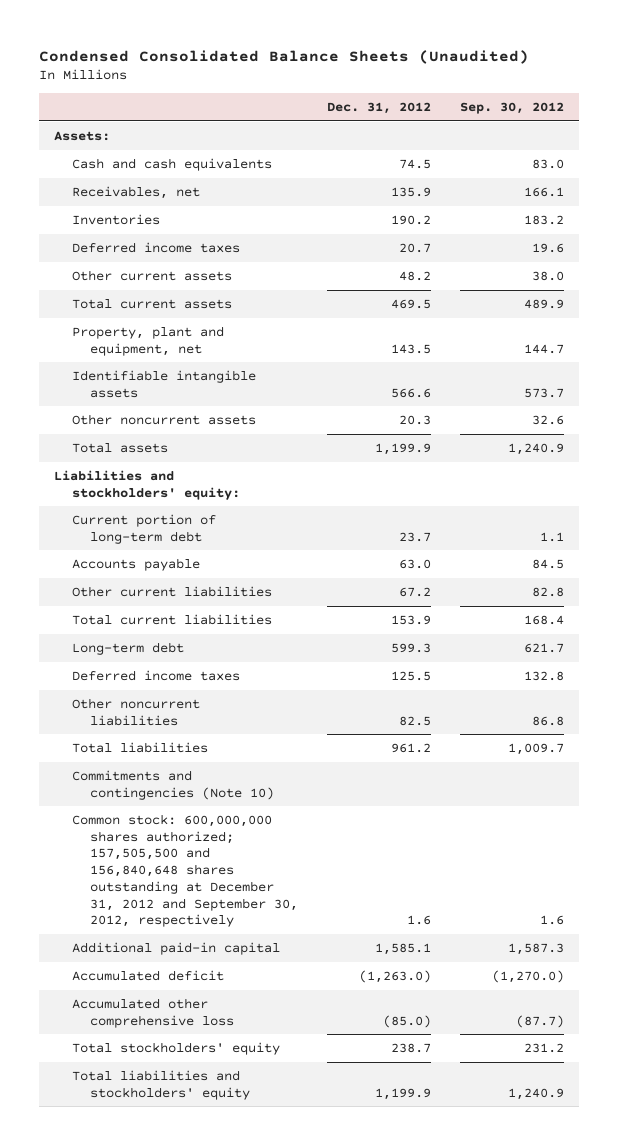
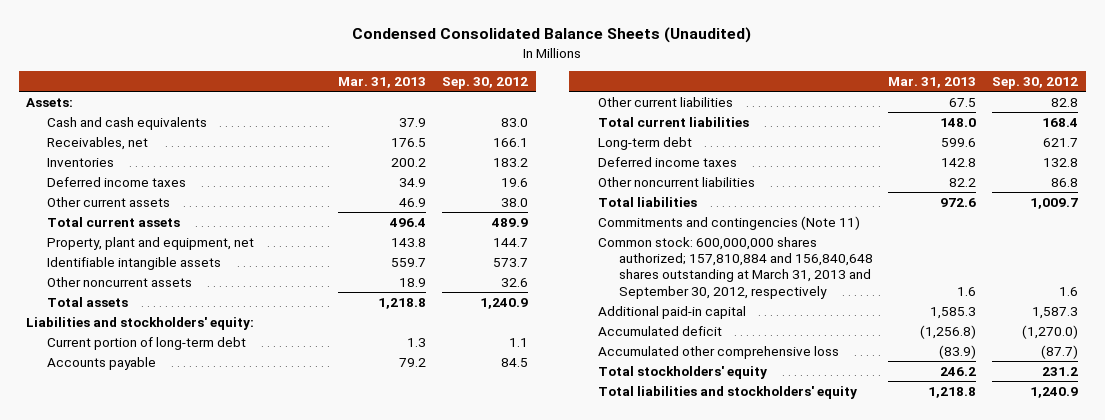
[327,101,432,114] Dec. 31, 2012 -> none
none -> [337,76,426,88] Mar. 31, 2013
[71,769,275,800] Commitments and contingencies (Note 10) -> [597,215,860,230] Commitments and contingencies (Note 11)
[71,813,299,928] Common stock: 600,000,000 shares authorized; 157,505,500 and 156,840,648 shares outstanding at December 31, 2012 and September 30, 2012, respectively -> [597,236,873,299] Common stock: 600,000,000 shares authorized; 157,810,884 and 156,840,648 shares outstanding at March 31, 2013 and September 30, 2012, respectively

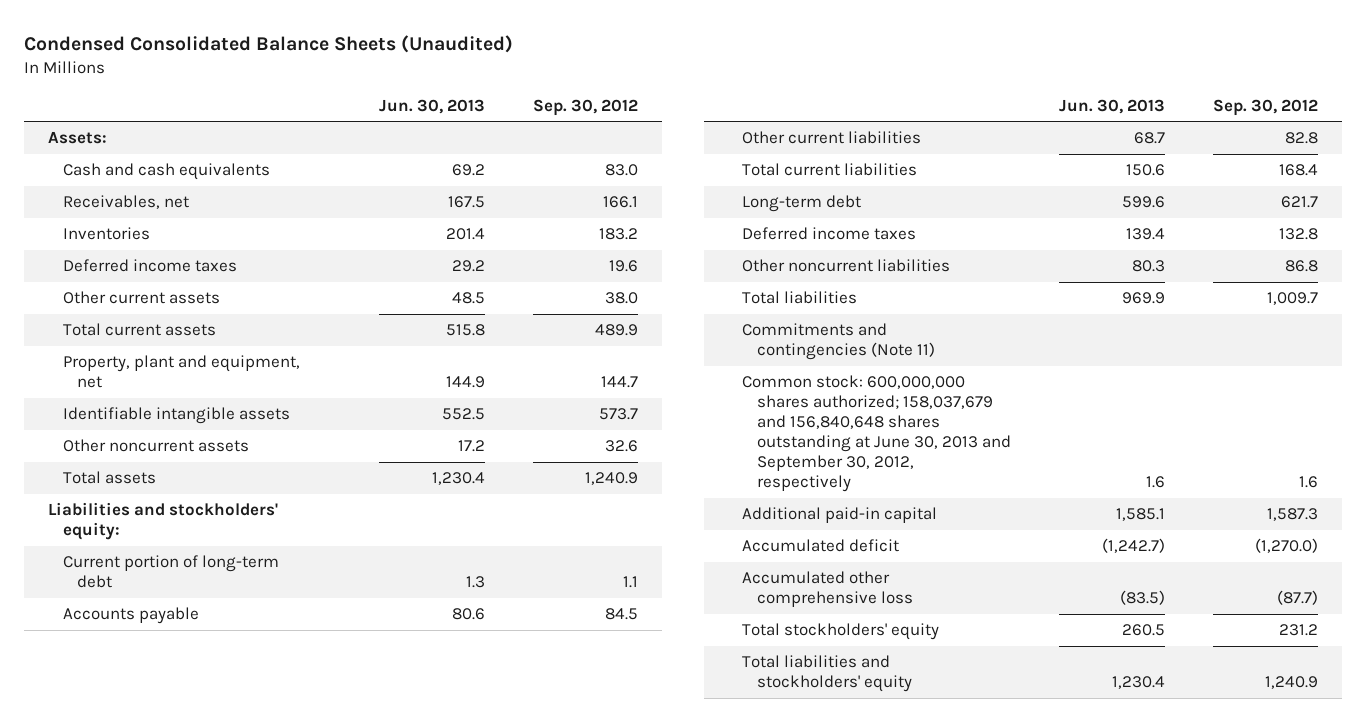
[337,76,426,88] Mar. 31, 2013 -> none
none -> [379,98,486,114] Jun. 30, 2013
[597,236,873,299] Common stock: 600,000,000 shares authorized; 157,810,884 and 156,840,648 shares outstanding at March 31, 2013 and September 30, 2012, respectively -> [742,375,1012,493] Common stock: 600,000,000 shares authorized; 158,037,679 and 156,840,648 shares outstanding at June 30, 2013 and September 30, 2012, respectively

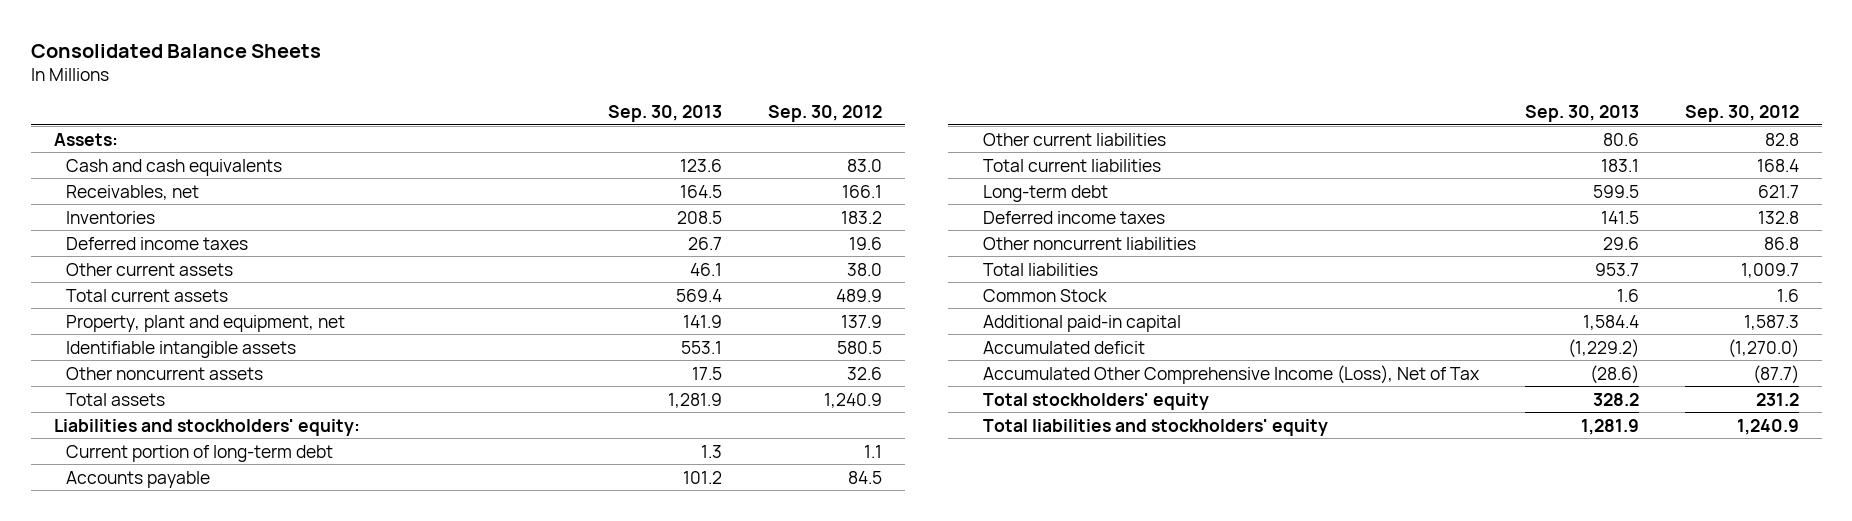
[23,35,513,54] Condensed Consolidated Balance Sheets (Unaudited) -> [30,43,321,58] Consolidated Balance Sheets
[379,98,486,114] Jun. 30, 2013 -> none
none -> [607,104,722,122] Sep. 30, 2013
[600,376,638,389] 144.7 -> [840,314,882,328] 137.9
[598,408,638,421] 573.7 -> [836,340,882,354] 580.5
[742,323,936,361] Commitments and contingencies (Note 11) -> none
[742,375,1012,493] Common stock: 600,000,000 shares authorized; 158,037,679 and 156,840,648 shares outstanding at June 30, 2013 and September 30, 2012, respectively -> [983,288,1109,302] Common Stock
[742,571,914,608] Accumulated other comprehensive loss -> [983,364,1481,384] Accumulated Other Comprehensive Income (Loss), Net of Tax

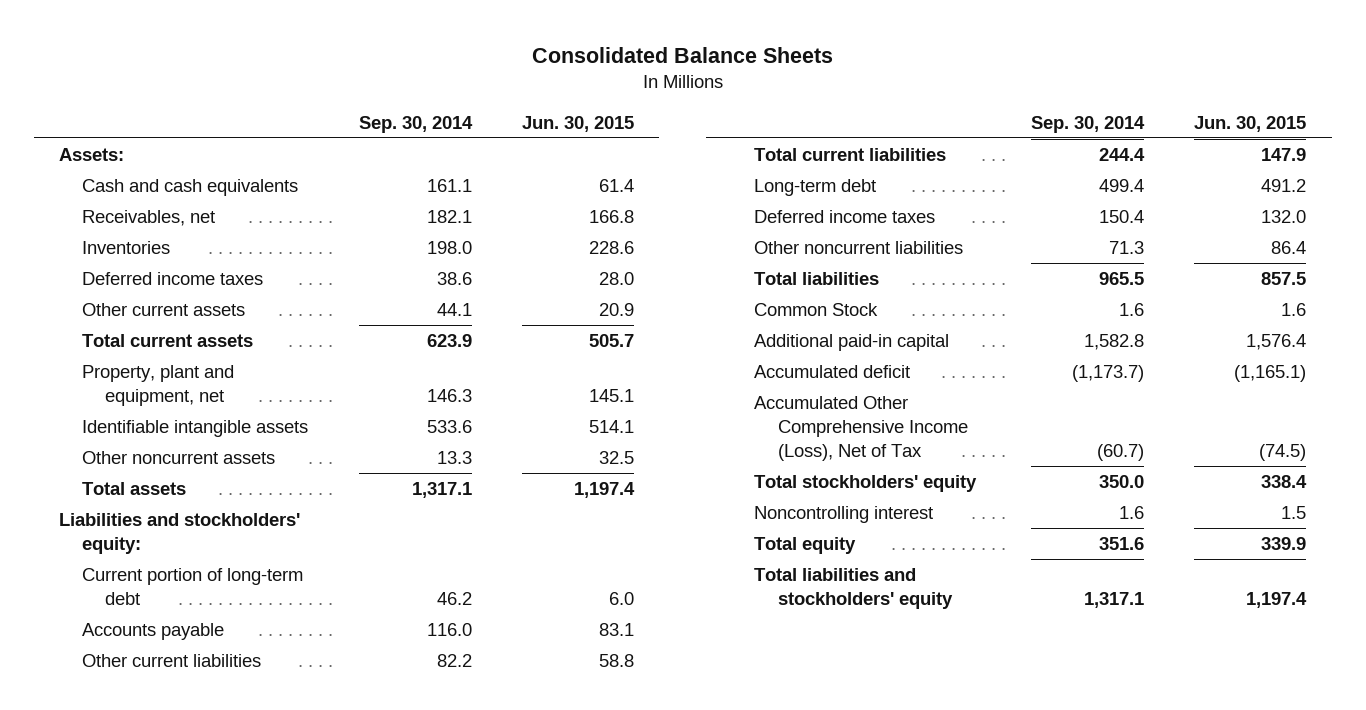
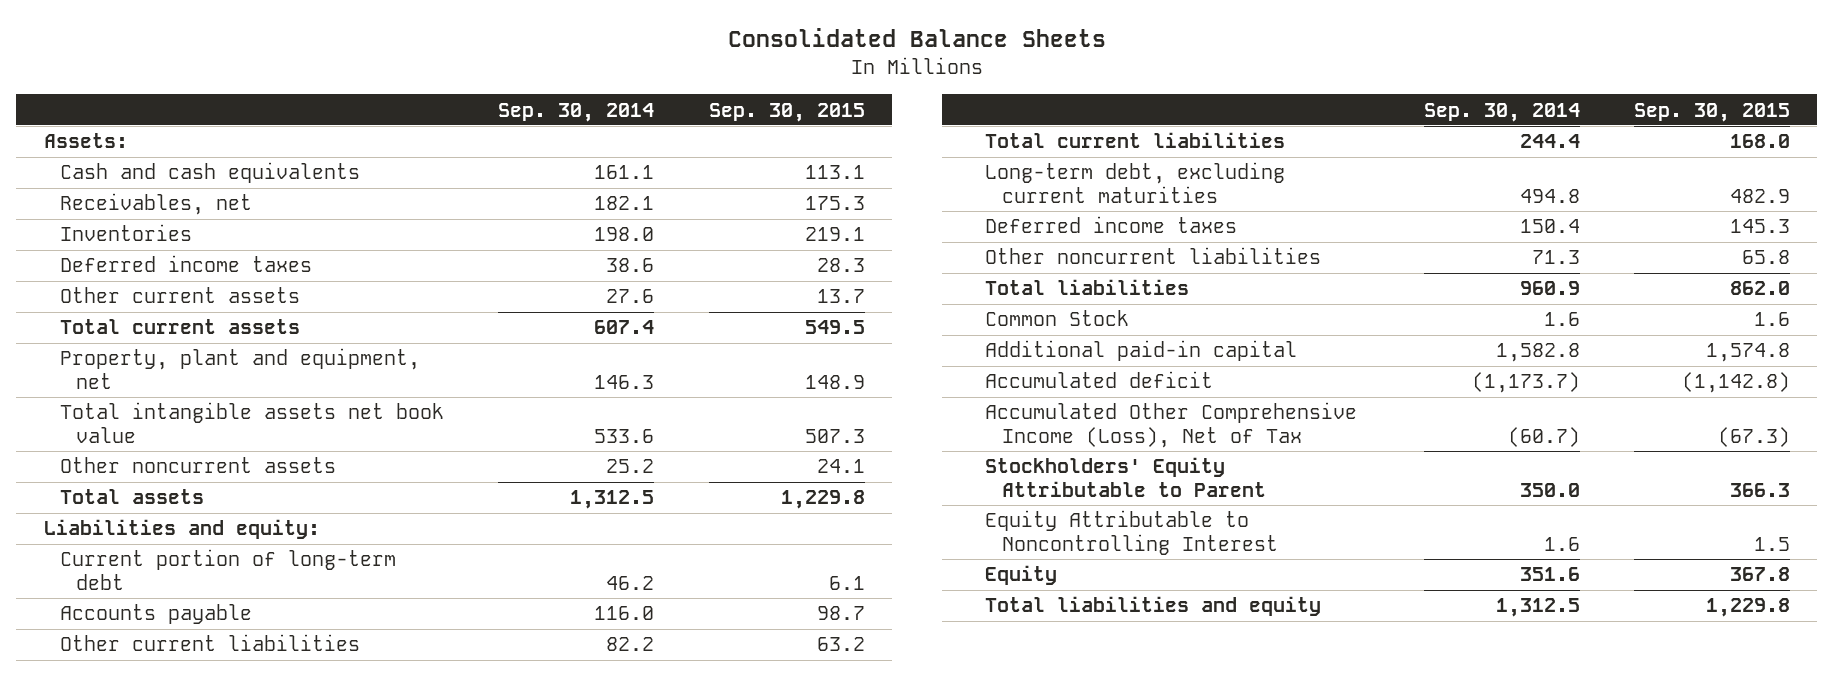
[522,115,635,132] Jun. 30, 2015 -> none
none -> [708,102,865,122] Sep. 30, 2015
[436,302,472,316] 44.1 -> [606,289,655,304] 27.6
[426,333,472,347] 623.9 -> [594,320,655,335] 607.4
[82,419,309,437] Identifiable intangible assets -> [59,402,444,443] Total intangible assets net book value
[436,450,472,464] 13.3 -> [606,459,655,474] 25.2
[411,481,472,498] 1,317.1 -> [570,490,655,510] 1,312.5
[59,512,301,554] Liabilities and stockholders' equity: -> [43,519,320,540] Liabilities and equity:
[754,178,877,196] Long-term debt -> [985,162,1286,203] Long-term debt, excluding current maturities
[1098,178,1144,192] 499.4 -> [1519,188,1580,203] 494.8
[1098,271,1144,285] 965.5 -> [1519,281,1580,296] 960.9
[754,474,978,492] Total stockholders' equity -> [985,457,1266,497] Stockholders' Equity Attributable to Parent
[754,505,934,523] Noncontrolling interest -> [985,510,1278,555] Equity Attributable to Noncontrolling Interest
[754,536,857,554] Total equity -> [985,565,1058,586] Equity
[754,567,953,609] Total liabilities and stockholders' equity -> [985,596,1322,617] Total liabilities and equity
[1083,591,1144,608] 1,317.1 -> [1495,598,1580,618] 1,312.5

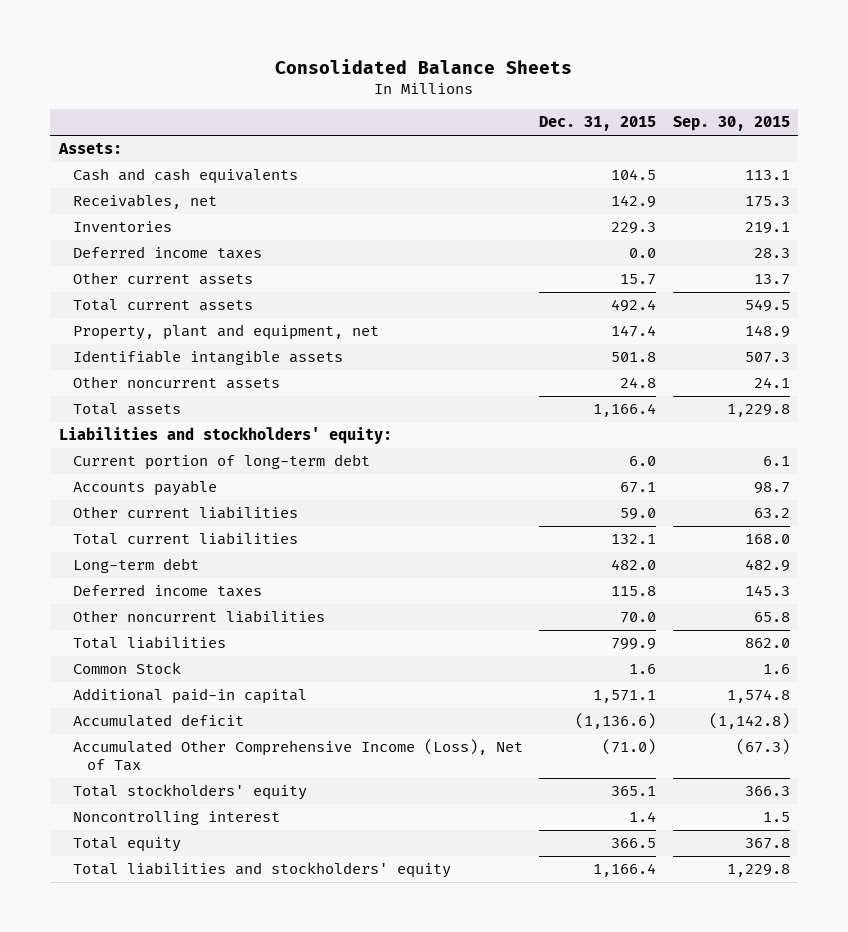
[498,102,655,122] Sep. 30, 2014 -> none
none -> [539,116,657,132] Dec. 31, 2015
[59,402,444,443] Total intangible assets net book value -> [72,350,343,366] Identifiable intangible assets
[43,519,320,540] Liabilities and equity: -> [58,427,392,445] Liabilities and stockholders' equity:
[985,162,1286,203] Long-term debt, excluding current maturities -> [72,558,199,574] Long-term debt
[985,457,1266,497] Stockholders' Equity Attributable to Parent -> [72,784,307,801] Total stockholders' equity
[985,510,1278,555] Equity Attributable to Noncontrolling Interest -> [72,811,280,826] Noncontrolling interest
[985,565,1058,586] Equity -> [72,837,181,853] Total equity
[985,596,1322,617] Total liabilities and equity -> [72,862,451,879] Total liabilities and stockholders' equity

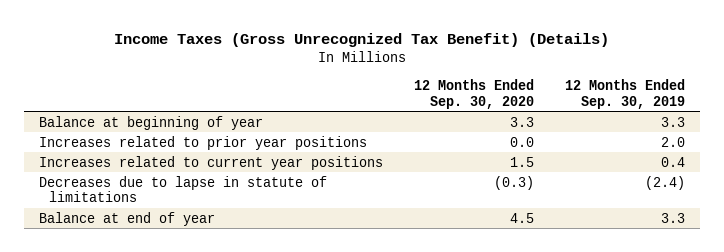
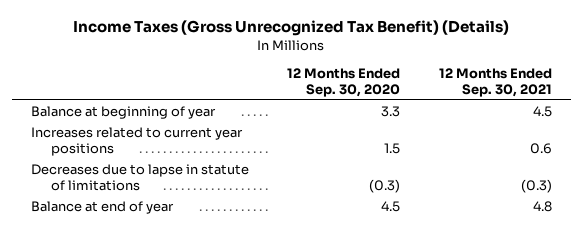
[565,79,686,109] 12 Months Ended Sep. 30, 2019 -> none
none -> [438,68,552,98] 12 Months Ended Sep. 30, 2021
[39,135,368,150] Increases related to prior year positions -> none

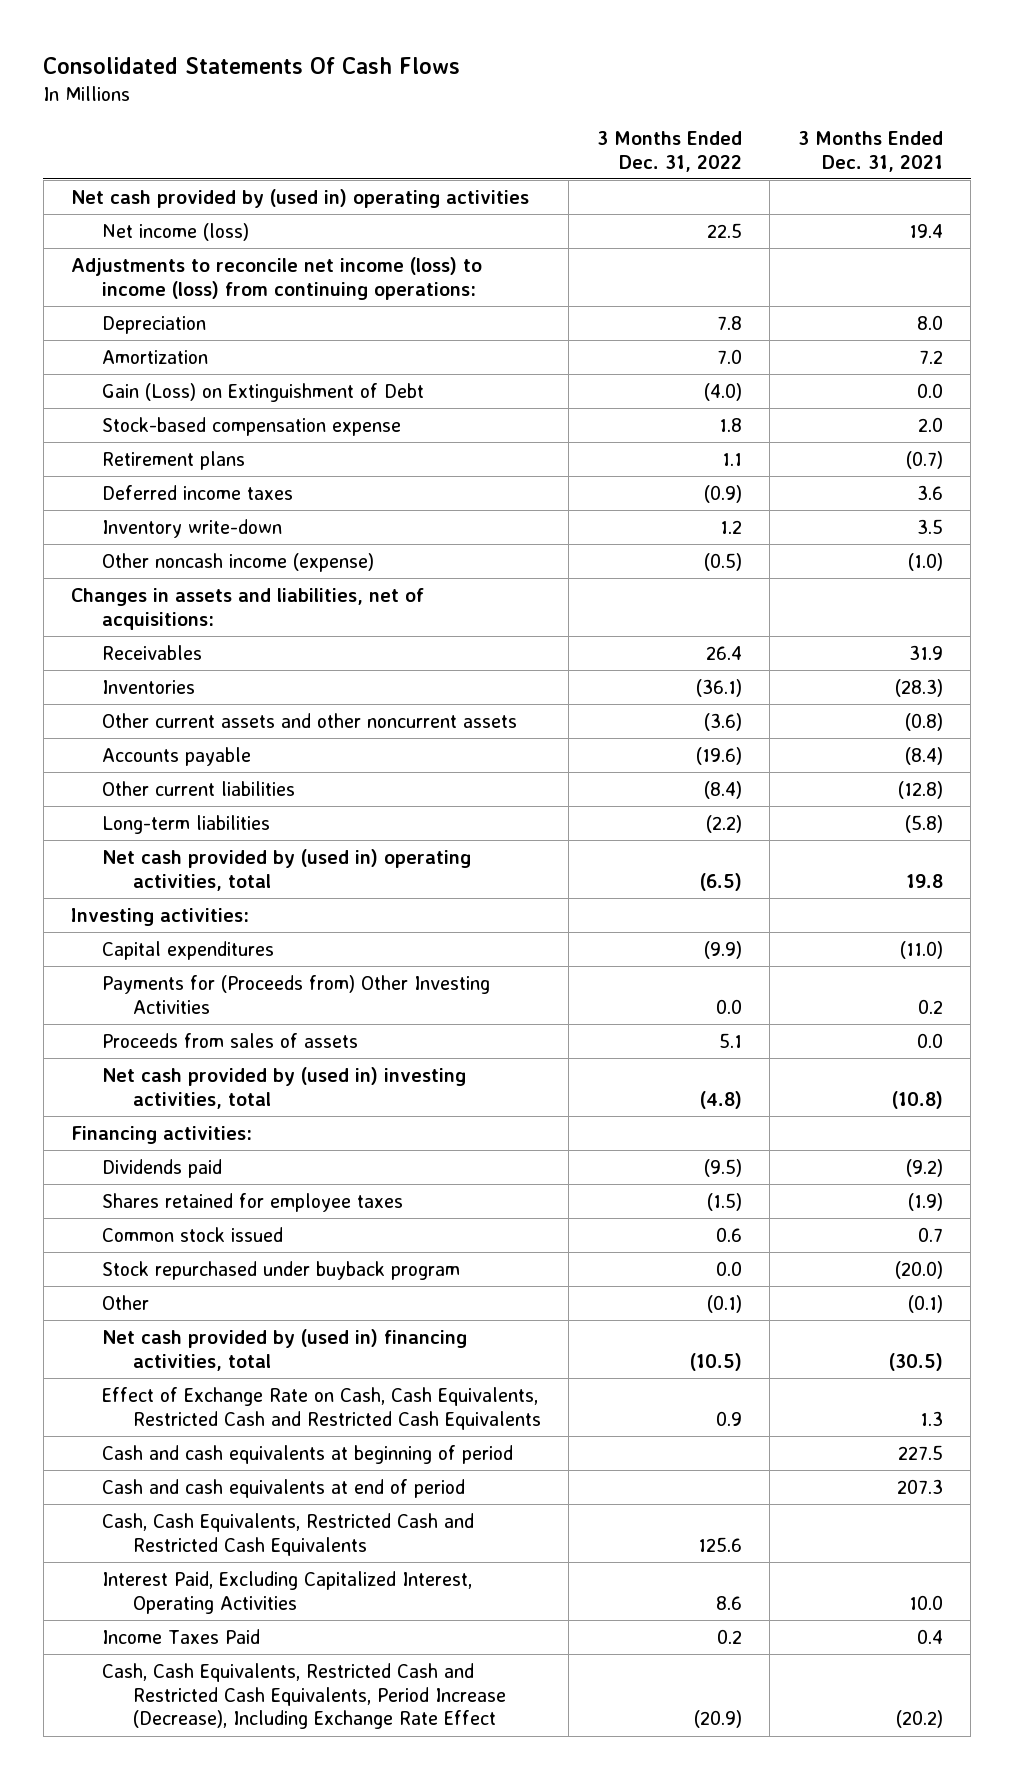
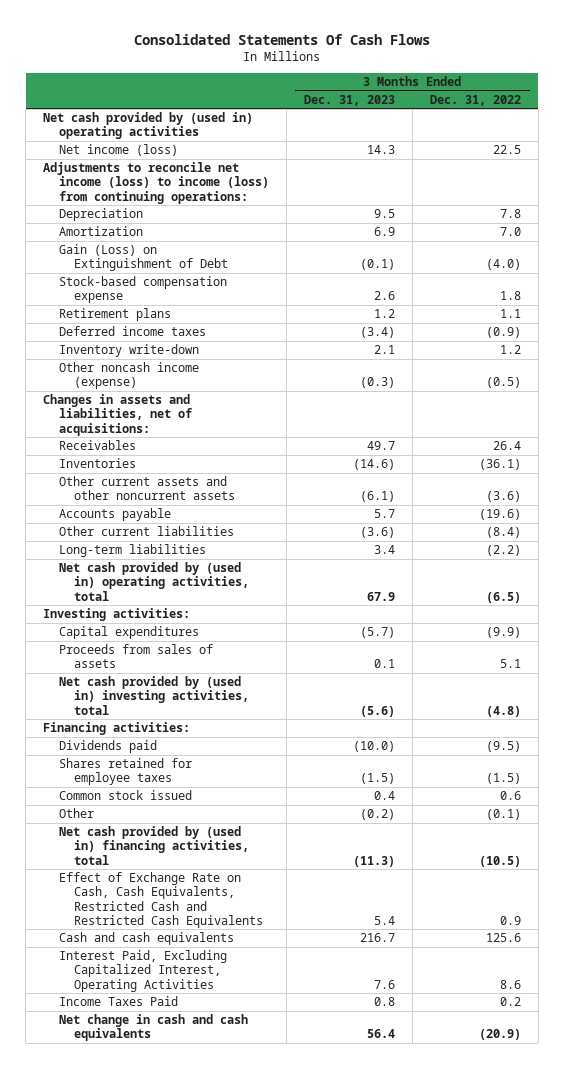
[797,130,943,172] 3 Months Ended Dec. 31, 2021 -> none
none -> [303,94,395,106] Dec. 31, 2023
[101,974,490,1014] Payments for (Proceeds from) Other Investing Activities -> none
[101,1260,460,1280] Stock repurchased under buyback program -> none
[101,1444,513,1464] Cash and cash equivalents at beginning of period -> none
[101,1478,465,1498] Cash and cash equivalents at end of period -> none
[101,1512,474,1556] Cash, Cash Equivalents, Restricted Cash and Restricted Cash Equivalents -> [58,932,234,946] Cash and cash equivalents
[101,1662,506,1730] Cash, Cash Equivalents, Restricted Cash and Restricted Cash Equivalents, Period Increase (Decrease), Including Exchange Rate Effect -> [58,1014,248,1042] Net change in cash and cash equivalents

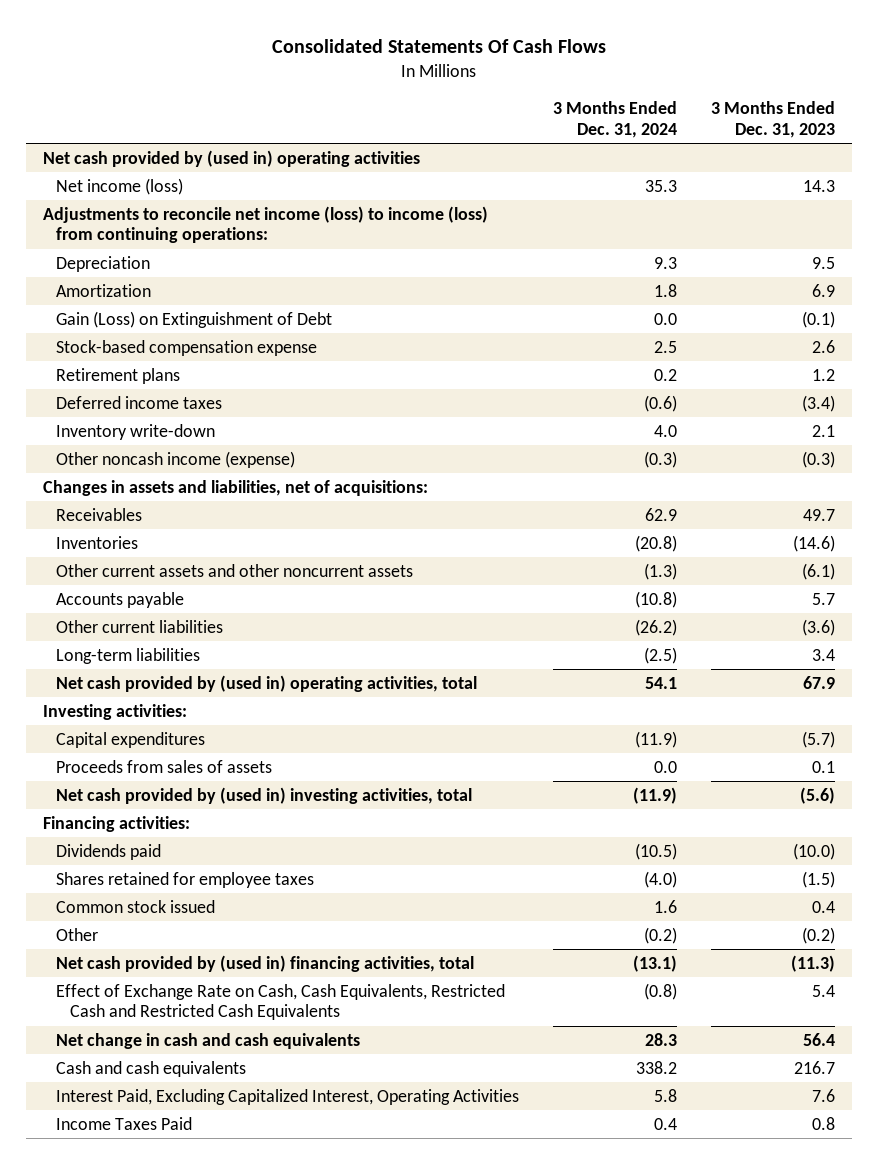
[429,94,521,106] Dec. 31, 2022 -> none
none -> [553,101,678,138] 3 Months Ended Dec. 31, 2024
[58,1014,248,1042] Net change in cash and cash equivalents -> [56,1032,361,1049] Net change in cash and cash equivalents

